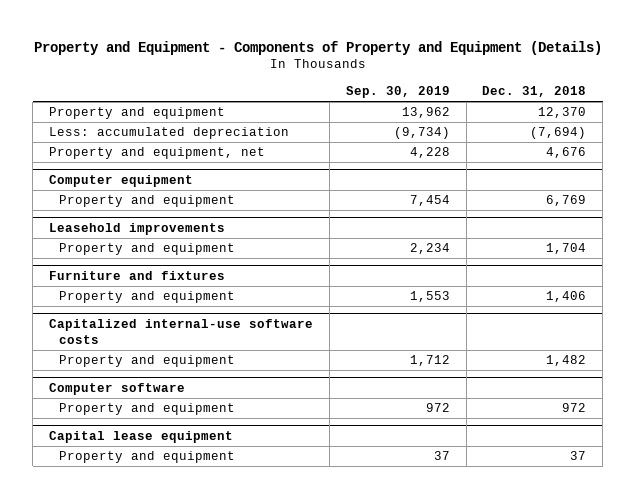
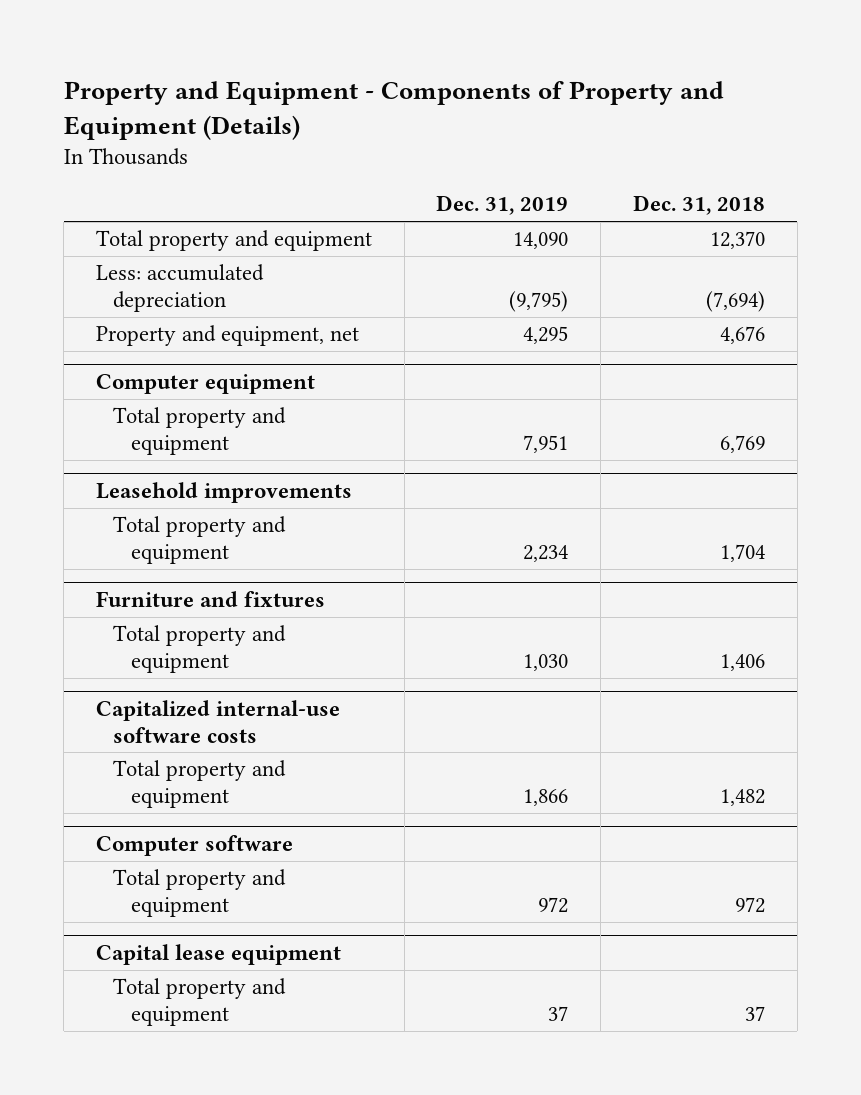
[345,85,450,98] Sep. 30, 2019 -> none
none -> [436,195,569,216] Dec. 31, 2019
[49,107,226,120] Property and equipment -> [95,230,372,252] Total property and equipment
[59,195,236,208] Property and equipment -> [113,407,287,456] Total property and equipment
[59,243,236,256] Property and equipment -> [113,516,287,565] Total property and equipment
[59,291,236,304] Property and equipment -> [113,625,287,674] Total property and equipment
[59,355,236,368] Property and equipment -> [113,760,287,809] Total property and equipment
[59,403,236,416] Property and equipment -> [113,869,287,918] Total property and equipment
[59,451,236,464] Property and equipment -> [113,978,287,1027] Total property and equipment

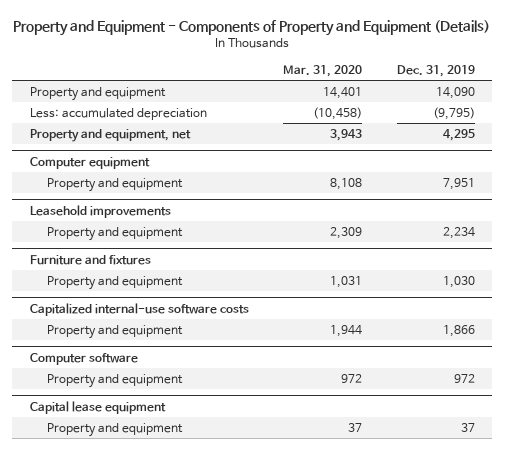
[632,195,765,216] Dec. 31, 2018 -> none
none -> [283,64,363,77] Mar. 31, 2020
[95,230,372,252] Total property and equipment -> [29,87,166,102] Property and equipment
[113,407,287,456] Total property and equipment -> [47,178,184,193] Property and equipment
[113,516,287,565] Total property and equipment -> [47,227,184,242] Property and equipment
[113,625,287,674] Total property and equipment -> [47,276,184,291] Property and equipment
[113,760,287,809] Total property and equipment -> [47,325,184,340] Property and equipment
[113,869,287,918] Total property and equipment -> [47,374,184,389] Property and equipment
[113,978,287,1027] Total property and equipment -> [47,423,184,438] Property and equipment

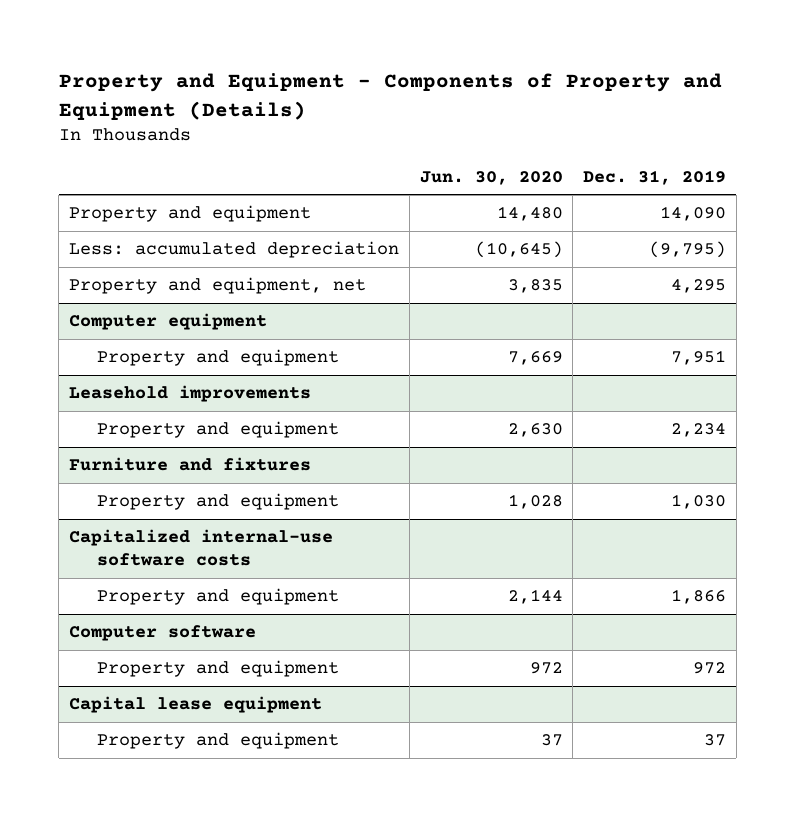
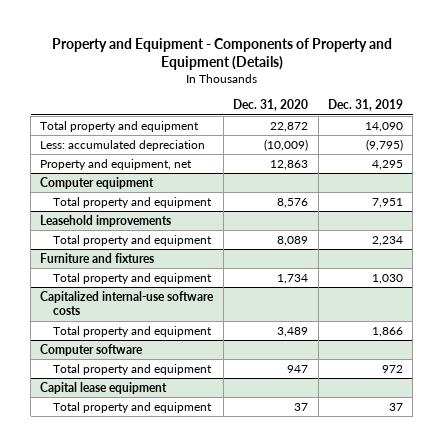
[419,170,563,185] Jun. 30, 2020 -> none
none -> [233,99,309,112] Dec. 31, 2020
[69,205,312,223] Property and equipment -> [40,120,200,132] Total property and equipment
[97,349,340,367] Property and equipment -> [52,196,212,208] Total property and equipment
[97,421,340,439] Property and equipment -> [52,234,212,246] Total property and equipment
[97,493,340,511] Property and equipment -> [52,272,212,284] Total property and equipment
[97,588,340,606] Property and equipment -> [52,325,212,337] Total property and equipment
[97,660,340,678] Property and equipment -> [52,363,212,375] Total property and equipment
[97,732,340,750] Property and equipment -> [52,401,212,413] Total property and equipment

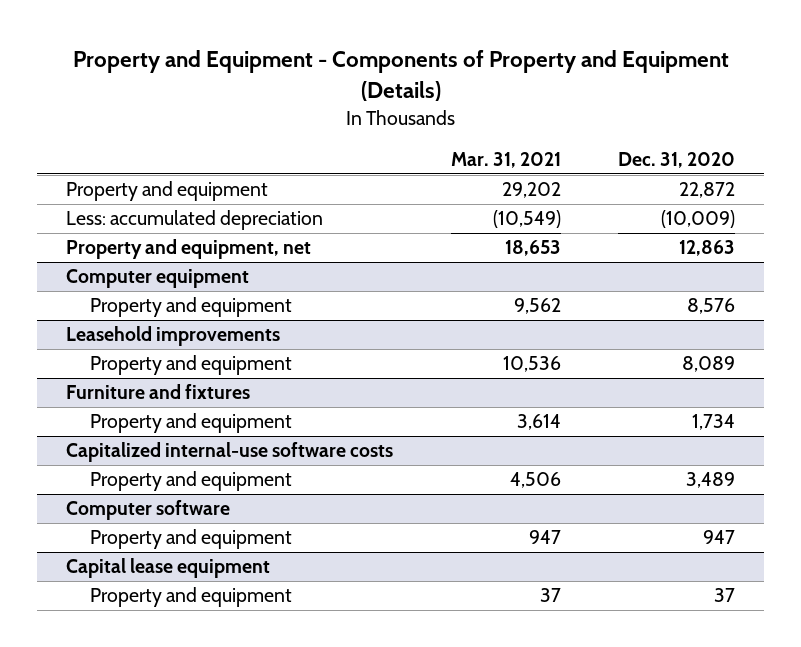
[327,99,403,112] Dec. 31, 2019 -> none
none -> [450,151,561,168] Mar. 31, 2021
[40,120,200,132] Total property and equipment -> [65,181,268,202] Property and equipment
[52,196,212,208] Total property and equipment -> [89,297,292,318] Property and equipment
[52,234,212,246] Total property and equipment -> [89,355,292,376] Property and equipment
[52,272,212,284] Total property and equipment -> [89,413,292,434] Property and equipment
[52,325,212,337] Total property and equipment -> [89,471,292,492] Property and equipment
[52,363,212,375] Total property and equipment -> [89,529,292,550] Property and equipment
[52,401,212,413] Total property and equipment -> [89,587,292,608] Property and equipment

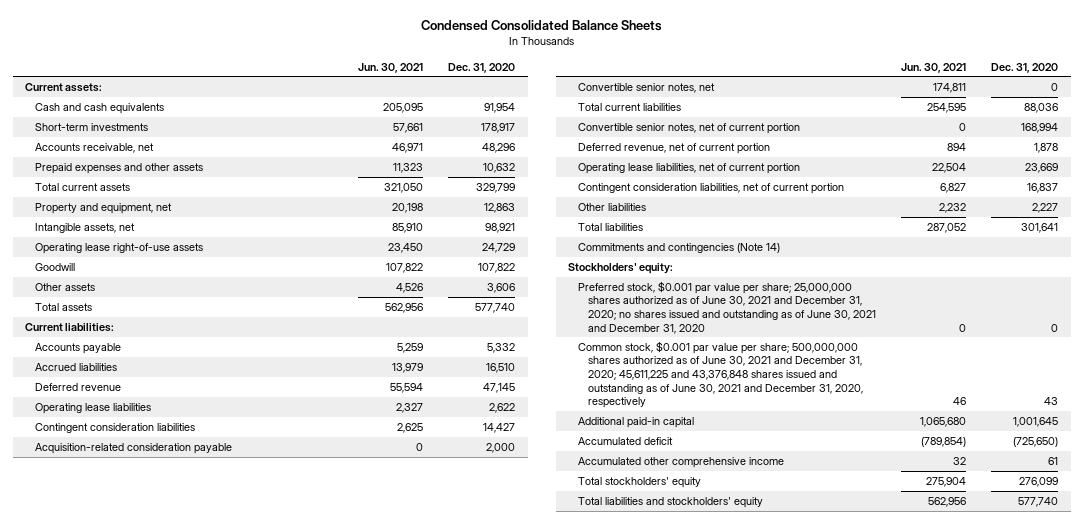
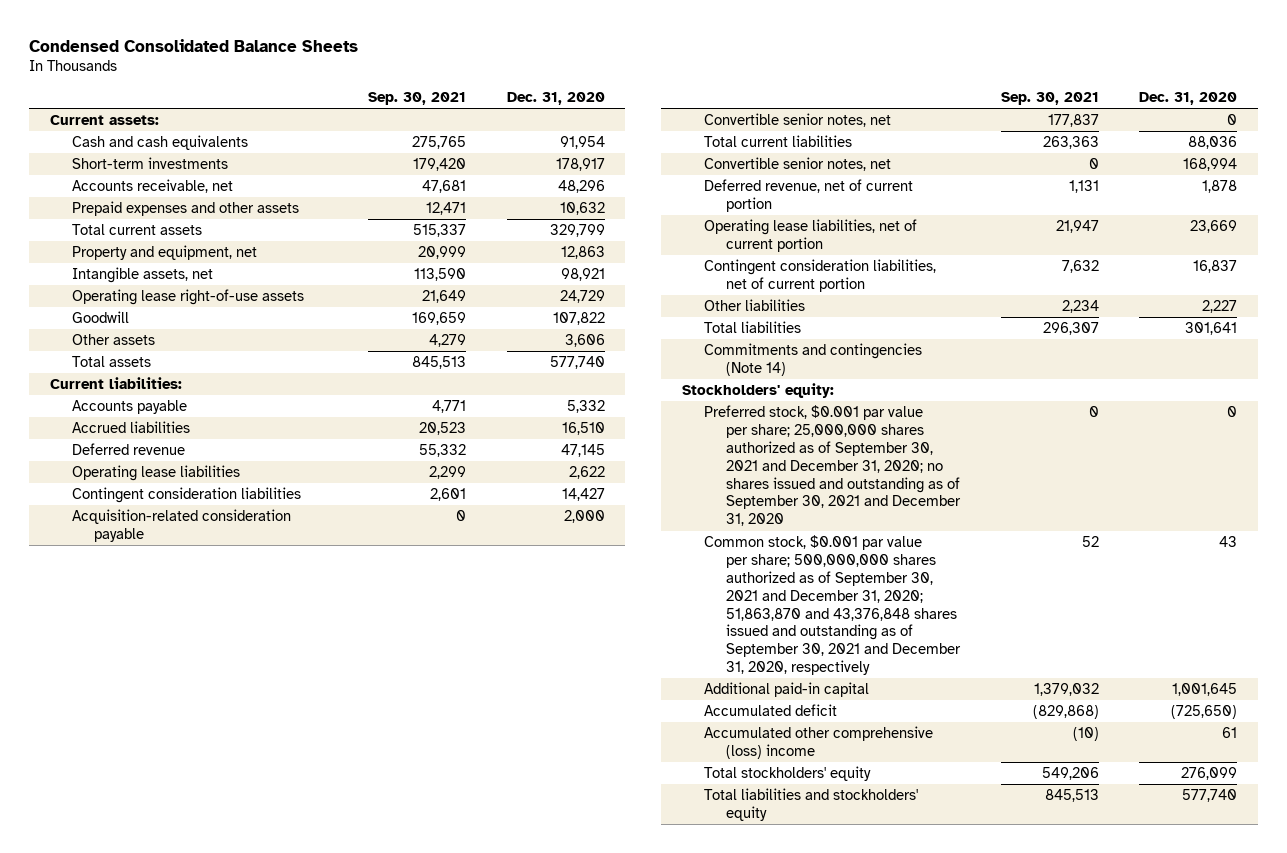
[358,62,424,73] Jun. 30, 2021 -> none
none -> [368,91,467,105] Sep. 30, 2021
[578,122,801,134] Convertible senior notes, net of current portion -> [703,157,891,172] Convertible senior notes, net
[578,280,877,334] Preferred stock, $0.001 par value per share; 25,000,000 shares authorized as of June 30, 2021 and December 31, 2020; no shares issued and outstanding as of June 30, 2021 and December 31, 2020 -> [703,405,961,527] Preferred stock, $0.001 par value per share; 25,000,000 shares authorized as of September 30, 2021 and December 31, 2020; no shares issued and outstanding as of September 30, 2021 and December 31, 2020
[578,340,864,409] Common stock, $0.001 par value per share; 500,000,000 shares authorized as of June 30, 2021 and December 31, 2020; 45,611,225 and 43,376,848 shares issued and outstanding as of June 30, 2021 and December 31, 2020, respectively -> [703,535,961,676] Common stock, $0.001 par value per share; 500,000,000 shares authorized as of September 30, 2021 and December 31, 2020; 51,863,870 and 43,376,848 shares issued and outstanding as of September 30, 2021 and December 31, 2020, respectively
[578,456,785,468] Accumulated other comprehensive income -> [703,726,933,759] Accumulated other comprehensive (loss) income

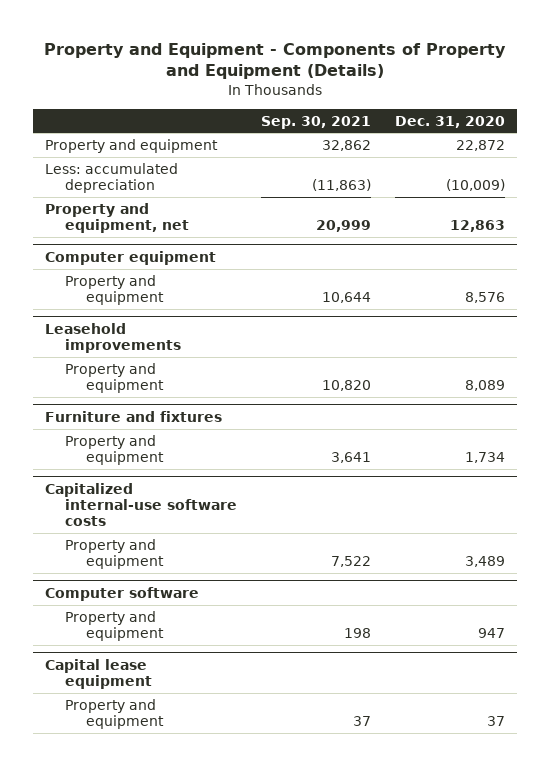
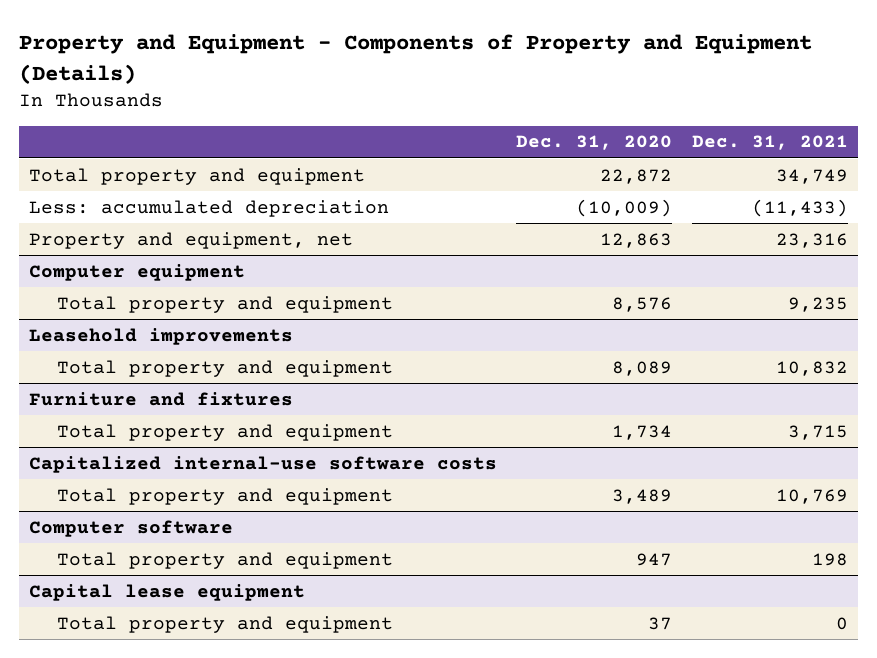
[261,115,372,129] Sep. 30, 2021 -> none
none -> [692,135,849,151] Dec. 31, 2021
[45,138,219,153] Property and equipment -> [28,167,365,185] Total property and equipment
[65,274,164,305] Property and equipment -> [56,295,393,313] Total property and equipment
[65,362,164,393] Property and equipment -> [56,359,393,377] Total property and equipment
[65,434,164,465] Property and equipment -> [56,423,393,441] Total property and equipment
[65,538,164,569] Property and equipment -> [56,487,393,505] Total property and equipment
[65,610,164,641] Property and equipment -> [56,551,393,569] Total property and equipment
[65,698,164,729] Property and equipment -> [56,615,393,633] Total property and equipment

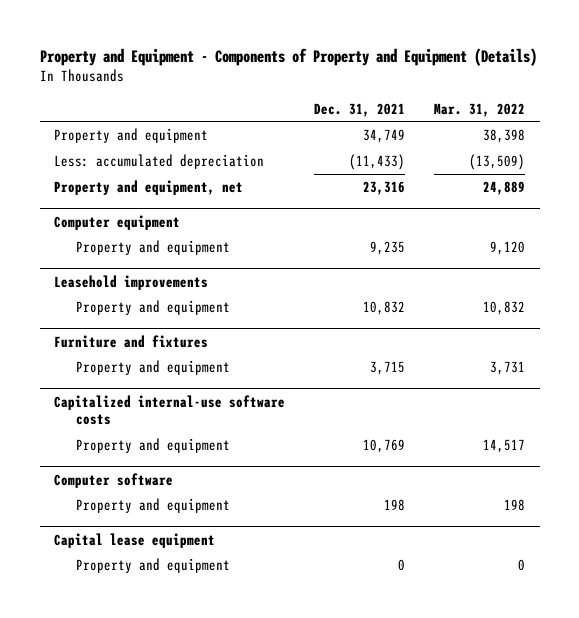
[516,135,673,151] Dec. 31, 2020 -> none
none -> [434,102,526,117] Mar. 31, 2022
[28,167,365,185] Total property and equipment -> [54,127,209,143] Property and equipment
[56,295,393,313] Total property and equipment -> [76,239,231,255] Property and equipment
[56,359,393,377] Total property and equipment -> [76,299,231,315] Property and equipment
[56,423,393,441] Total property and equipment -> [76,359,231,375] Property and equipment
[56,487,393,505] Total property and equipment -> [76,437,231,453] Property and equipment
[56,551,393,569] Total property and equipment -> [76,497,231,513] Property and equipment
[56,615,393,633] Total property and equipment -> [76,557,231,573] Property and equipment

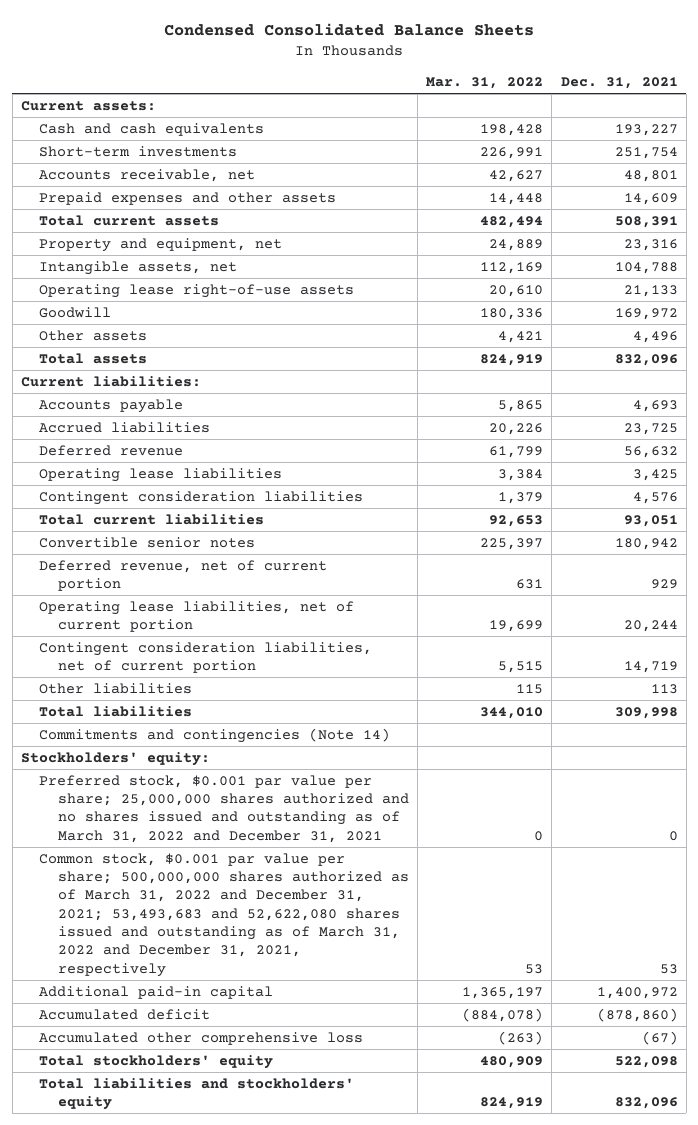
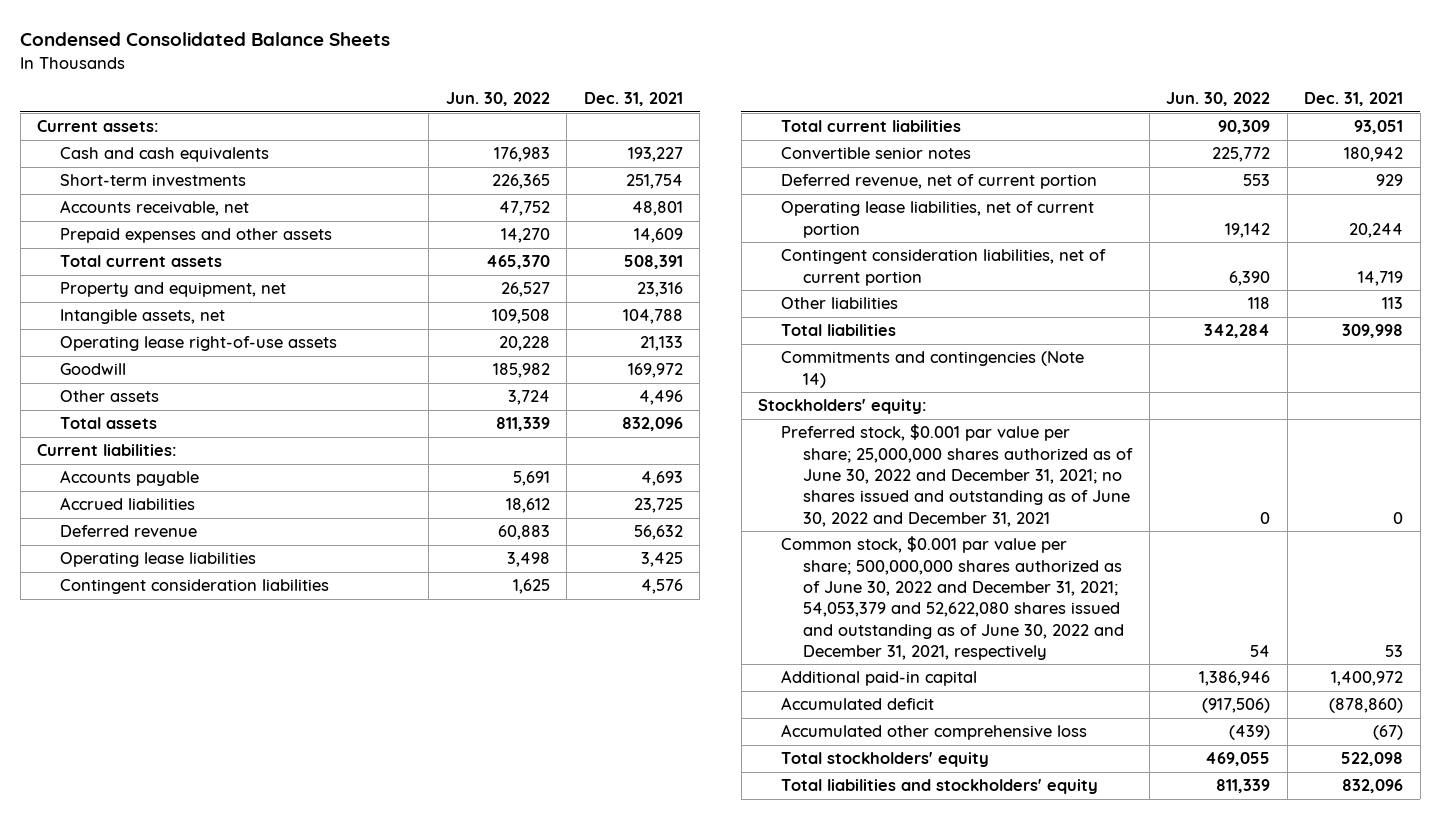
[426,76,544,89] Mar. 31, 2022 -> none
none -> [445,92,550,107] Jun. 30, 2022
[39,774,410,843] Preferred stock, $0.001 par value per share; 25,000,000 shares authorized and no shares issued and outstanding as of March 31, 2022 and December 31, 2021 -> [780,424,1134,527] Preferred stock, $0.001 par value per share; 25,000,000 shares authorized as of June 30, 2022 and December 31, 2021; no shares issued and outstanding as of June 30, 2022 and December 31, 2021
[39,852,410,977] Common stock, $0.001 par value per share; 500,000,000 shares authorized as of March 31, 2022 and December 31, 2021; 53,493,683 and 52,622,080 shares issued and outstanding as of March 31, 2022 and December 31, 2021, respectively -> [780,536,1125,661] Common stock, $0.001 par value per share; 500,000,000 shares authorized as of June 30, 2022 and December 31, 2021; 54,053,379 and 52,622,080 shares issued and outstanding as of June 30, 2022 and December 31, 2021, respectively

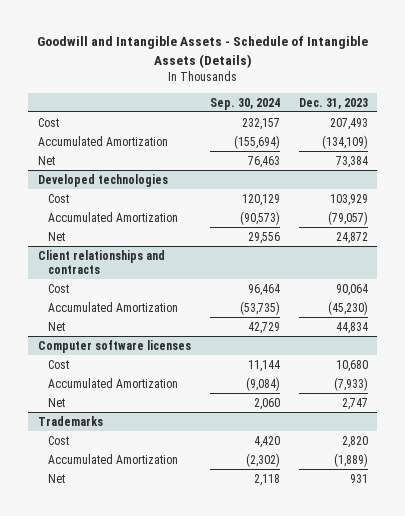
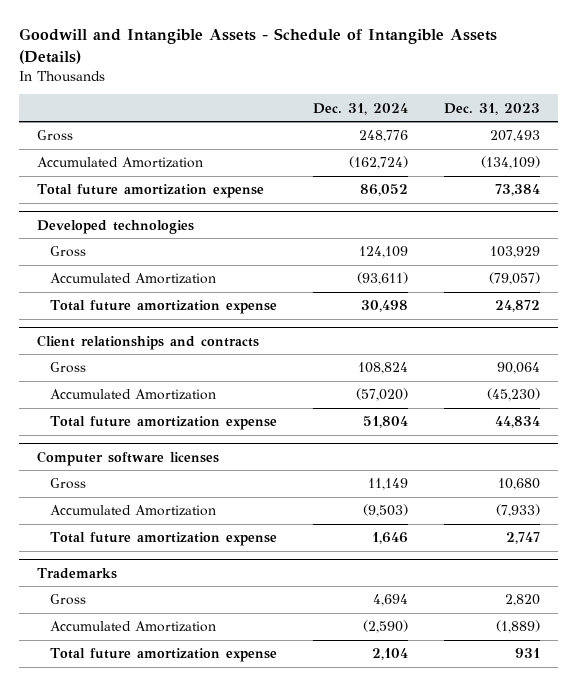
[209,97,280,110] Sep. 30, 2024 -> none
none -> [313,102,409,115] Dec. 31, 2024
[37,117,59,127] Cost -> [36,130,73,142] Gross
[37,155,55,165] Net -> [36,184,264,199] Total future amortization expense
[48,193,70,203] Cost -> [50,246,87,258] Gross
[48,231,66,241] Net -> [50,300,278,315] Total future amortization expense
[48,283,70,293] Cost -> [50,362,87,374] Gross
[48,321,66,331] Net -> [50,416,278,431] Total future amortization expense
[48,359,70,369] Cost -> [50,478,87,490] Gross
[48,397,66,407] Net -> [50,532,278,547] Total future amortization expense
[48,435,70,445] Cost -> [50,594,87,606] Gross
[48,473,66,483] Net -> [50,648,278,663] Total future amortization expense

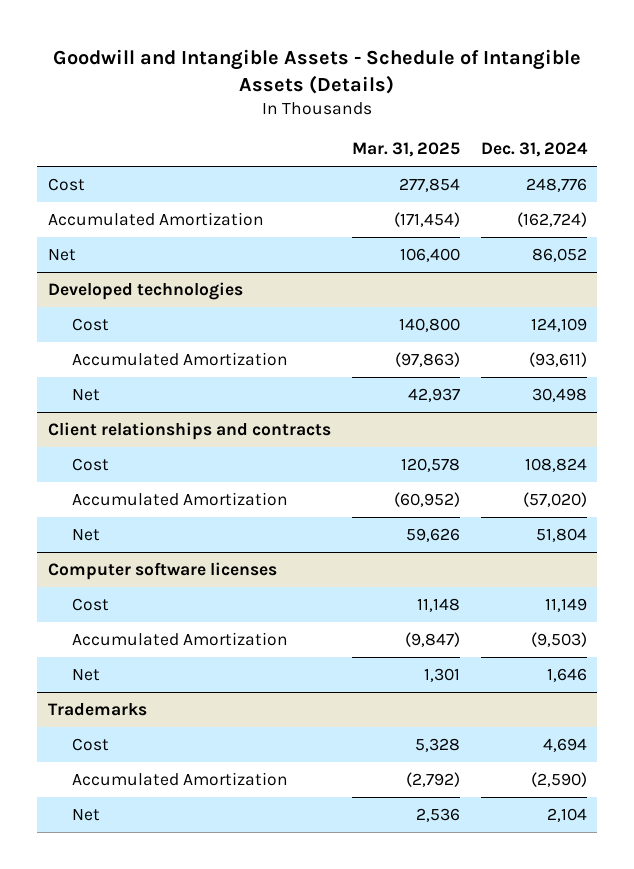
[444,102,541,115] Dec. 31, 2023 -> none
none -> [351,142,460,158] Mar. 31, 2025
[36,130,73,142] Gross -> [47,177,85,191] Cost
[36,184,264,199] Total future amortization expense -> [47,248,76,261] Net
[50,246,87,258] Gross -> [72,317,110,331] Cost
[50,300,278,315] Total future amortization expense -> [72,388,101,401] Net
[50,362,87,374] Gross -> [72,457,110,471] Cost
[50,416,278,431] Total future amortization expense -> [72,528,101,541] Net
[50,478,87,490] Gross -> [72,597,110,611] Cost
[50,532,278,547] Total future amortization expense -> [72,668,101,681] Net
[50,594,87,606] Gross -> [72,737,110,751] Cost
[50,648,278,663] Total future amortization expense -> [72,808,101,821] Net

